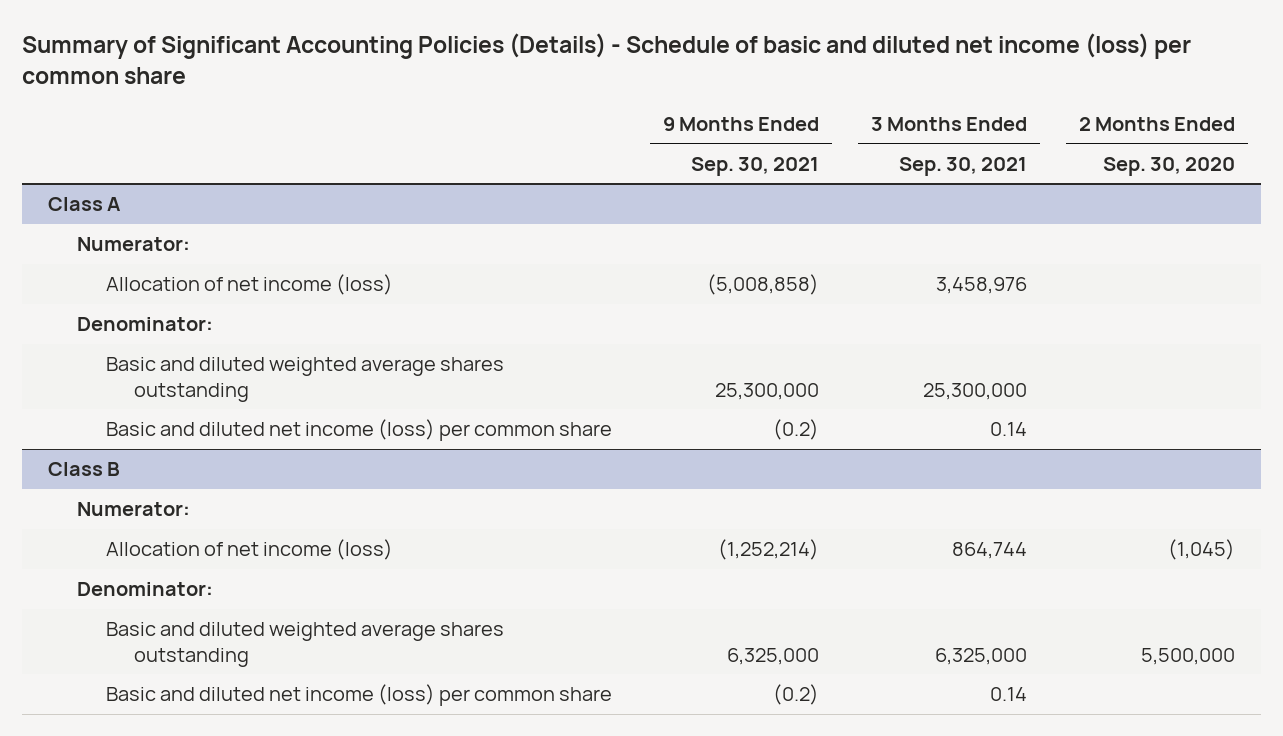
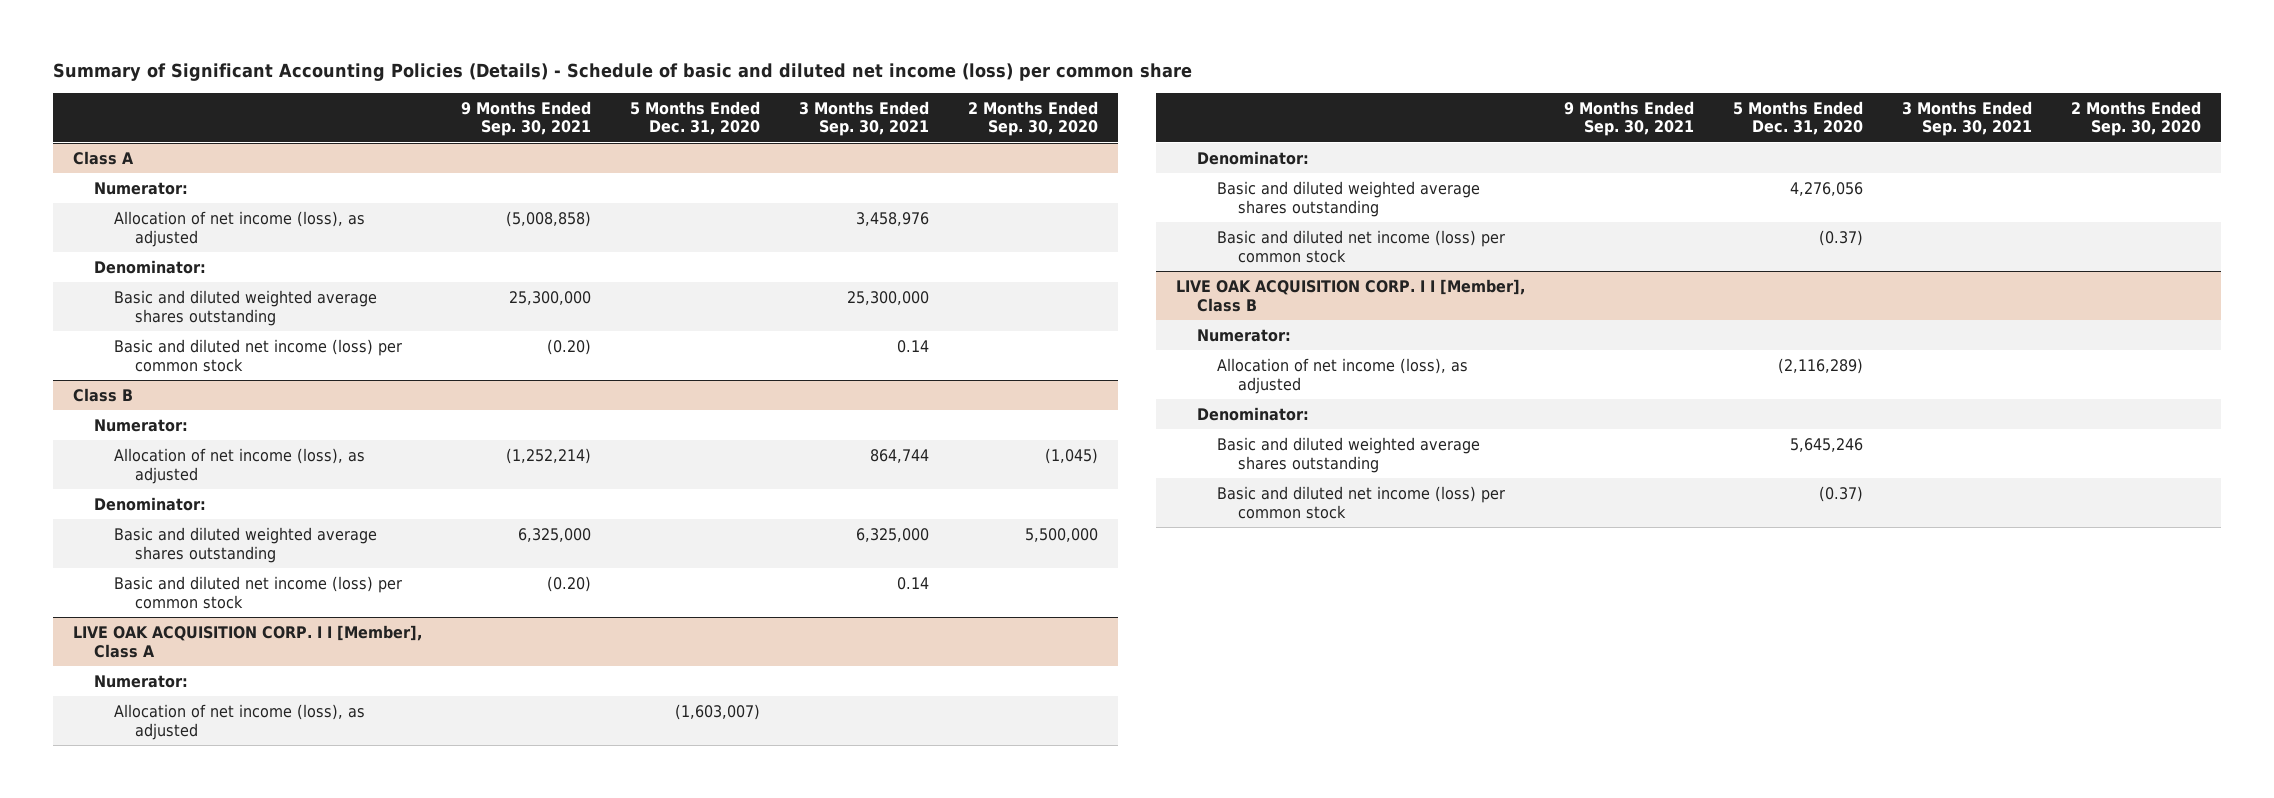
none -> [630,100,761,136] 5 Months Ended Dec. 31, 2020
[105,274,393,296] Allocation of net income (loss) -> [114,210,366,247] Allocation of net income (loss), as adjusted
[105,419,612,442] Basic and diluted net income (loss) per common share -> [114,338,403,372] Basic and diluted net income (loss) per common stock
[773,419,820,441] (0.2) -> [546,338,591,355] (0.20)
[105,539,393,561] Allocation of net income (loss) -> [114,447,366,484] Allocation of net income (loss), as adjusted
[105,684,612,707] Basic and diluted net income (loss) per common share -> [114,575,403,609] Basic and diluted net income (loss) per common stock
[773,684,820,706] (0.2) -> [546,575,591,592] (0.20)
none -> [72,624,422,658] LIVE OAK ACQUISITION CORP. I I [Member], Class A
none -> [93,674,188,688] Numerator:
none -> [114,703,366,740] Allocation of net income (loss), as adjusted
none -> [1196,150,1309,165] Denominator:
none -> [1217,180,1481,217] Basic and diluted weighted average shares outstanding
none -> [1217,229,1506,263] Basic and diluted net income (loss) per common stock
none -> [1175,278,1525,312] LIVE OAK ACQUISITION CORP. I I [Member], Class B
none -> [1196,328,1291,342] Numerator:
none -> [1217,357,1469,394] Allocation of net income (loss), as adjusted
none -> [1196,406,1309,421] Denominator:
none -> [1217,436,1481,473] Basic and diluted weighted average shares outstanding
none -> [1217,485,1506,519] Basic and diluted net income (loss) per common stock

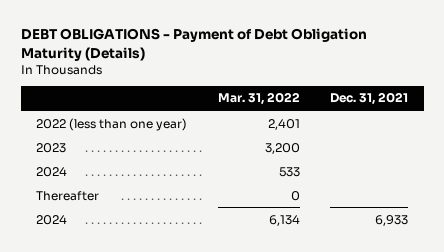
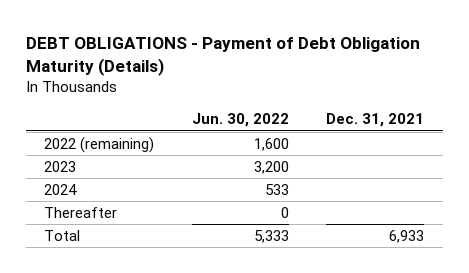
[217,92,300,106] Mar. 31, 2022 -> none
none -> [191,113,289,128] Jun. 30, 2022
[36,117,188,131] 2022 (less than one year) -> [44,136,155,153] 2022 (remaining)
[36,214,68,225] 2024 -> [44,229,81,241] Total

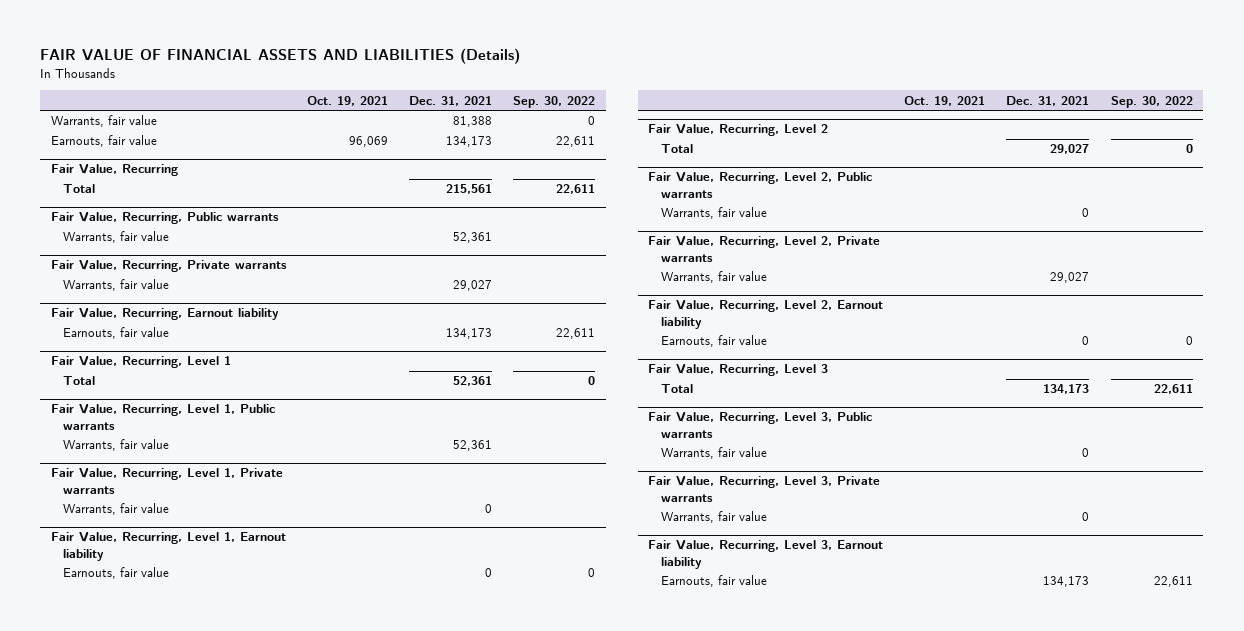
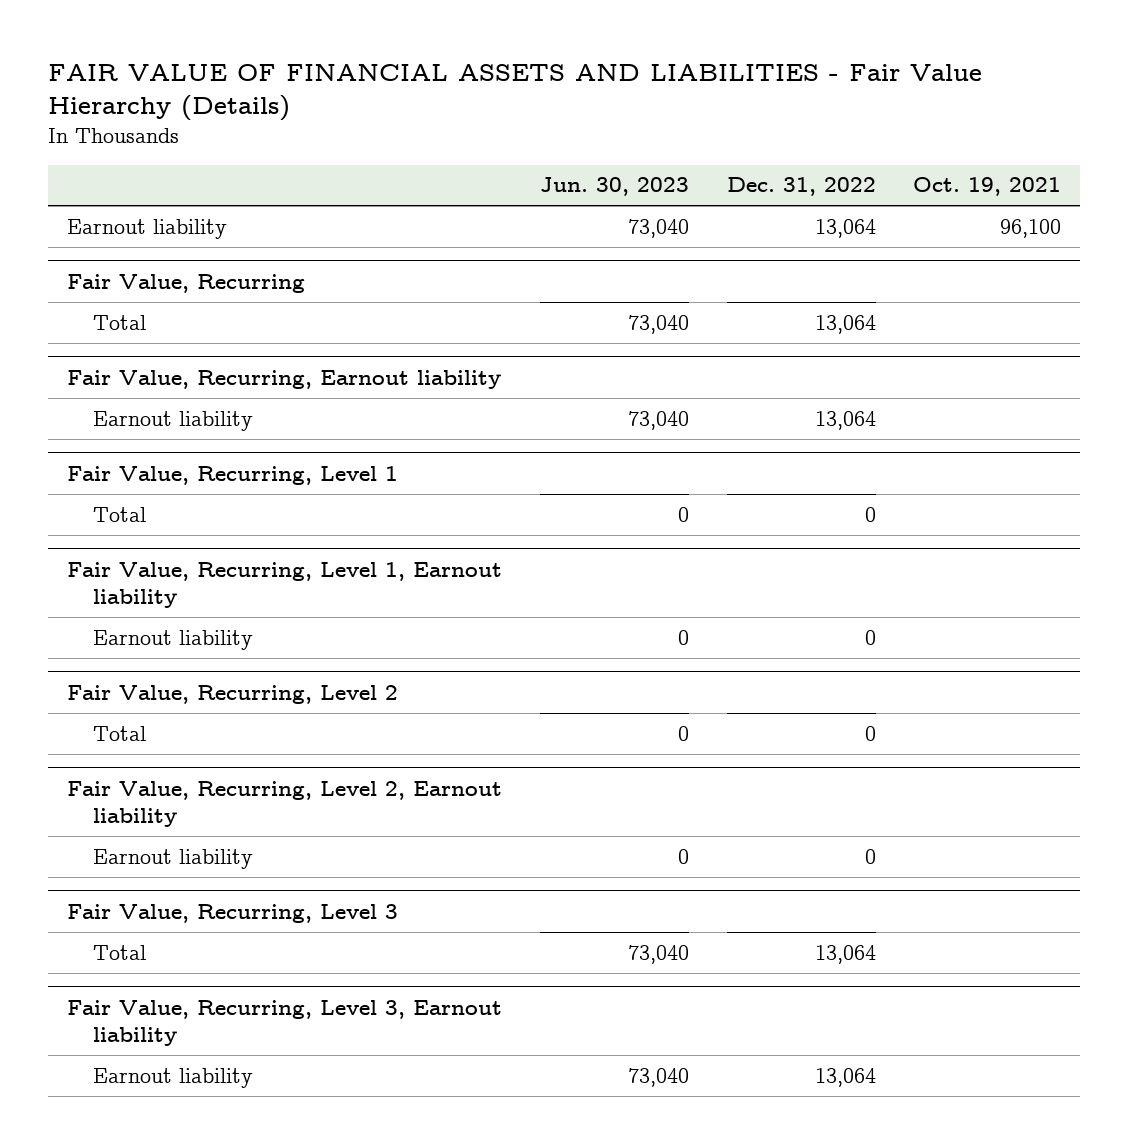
[40,48,521,65] FAIR VALUE OF FINANCIAL ASSETS AND LIABILITIES (Details) -> [48,64,983,122] FAIR VALUE OF FINANCIAL ASSETS AND LIABILITIES - Fair Value Hierarchy (Details)
[409,95,493,106] Dec. 31, 2021 -> none
[513,95,596,108] Sep. 30, 2022 -> none
none -> [539,177,689,197] Jun. 30, 2023
none -> [726,177,876,197] Dec. 31, 2022
[50,115,157,128] Warrants, fair value -> none
[50,135,157,148] Earnouts, fair value -> [66,218,227,239] Earnout liability
[349,136,389,148] 96,069 -> [1000,218,1062,238] 96,100
[50,212,279,225] Fair Value, Recurring, Public warrants -> none
[63,231,170,244] Warrants, fair value -> none
[50,260,287,273] Fair Value, Recurring, Private warrants -> none
[63,279,170,292] Warrants, fair value -> none
[63,327,170,340] Earnouts, fair value -> [93,410,254,431] Earnout liability
[50,404,275,430] Fair Value, Recurring, Level 1, Public warrants -> none
[63,439,170,452] Warrants, fair value -> none
[50,468,283,494] Fair Value, Recurring, Level 1, Private warrants -> none
[63,503,170,516] Warrants, fair value -> none
[63,567,170,580] Earnouts, fair value -> [93,629,254,650] Earnout liability
[648,172,873,198] Fair Value, Recurring, Level 2, Public warrants -> none
[660,207,767,220] Warrants, fair value -> none
[648,236,881,262] Fair Value, Recurring, Level 2, Private warrants -> none
[660,271,767,284] Warrants, fair value -> none
[660,335,767,348] Earnouts, fair value -> [93,848,254,869] Earnout liability
[648,412,873,438] Fair Value, Recurring, Level 3, Public warrants -> none
[660,447,767,460] Warrants, fair value -> none
[648,476,881,502] Fair Value, Recurring, Level 3, Private warrants -> none
[660,511,767,524] Warrants, fair value -> none
[660,575,767,588] Earnouts, fair value -> [93,1067,254,1088] Earnout liability

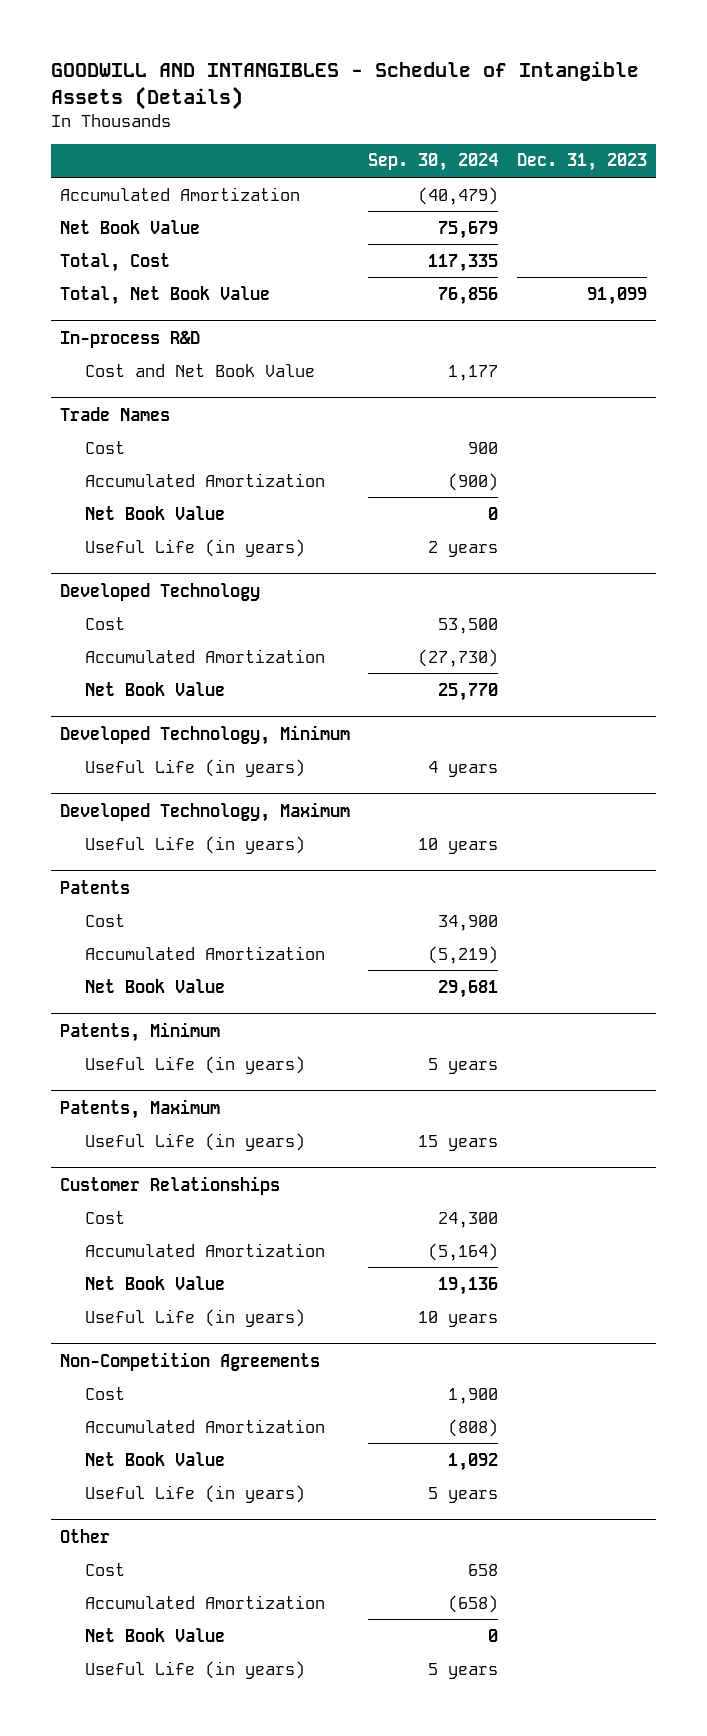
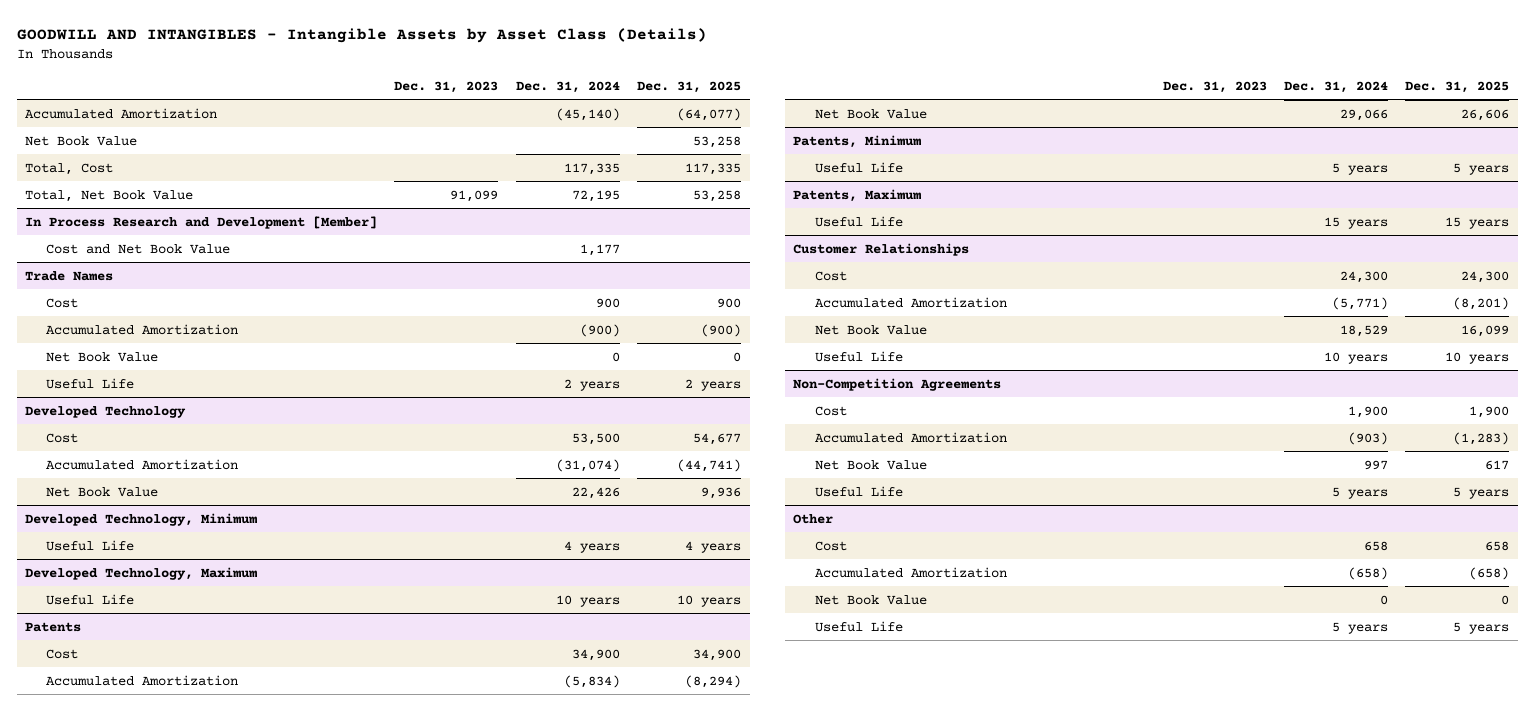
[51,61,640,110] GOODWILL AND INTANGIBLES - Schedule of Intangible Assets (Details) -> [16,27,707,43] GOODWILL AND INTANGIBLES - Intangible Assets by Asset Class (Details)
[368,153,499,172] Sep. 30, 2024 -> none
none -> [515,80,620,93] Dec. 31, 2024
none -> [636,80,741,93] Dec. 31, 2025
[60,329,201,348] In-process R&D -> [25,215,378,229] In Process Research and Development [Member]
[85,538,306,557] Useful Life (in years) -> [46,377,135,389] Useful Life
[85,758,306,777] Useful Life (in years) -> [46,539,135,551] Useful Life
[85,835,306,854] Useful Life (in years) -> [46,593,135,605] Useful Life
[85,1055,306,1074] Useful Life (in years) -> [814,161,903,173] Useful Life
[85,1132,306,1151] Useful Life (in years) -> [814,215,903,227] Useful Life
[85,1308,306,1327] Useful Life (in years) -> [814,350,903,362] Useful Life
[85,1484,306,1503] Useful Life (in years) -> [814,485,903,497] Useful Life
[85,1660,306,1679] Useful Life (in years) -> [814,620,903,632] Useful Life

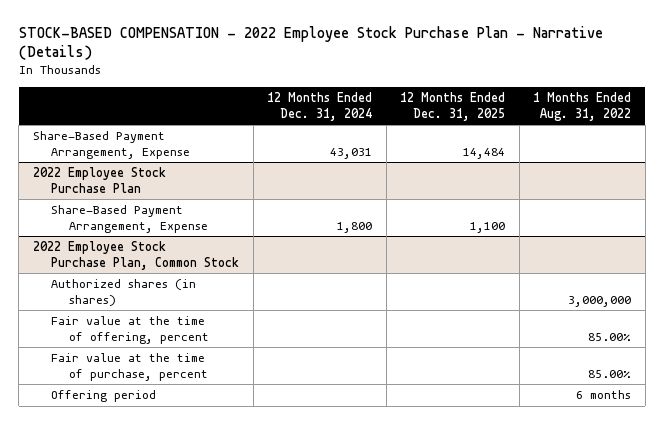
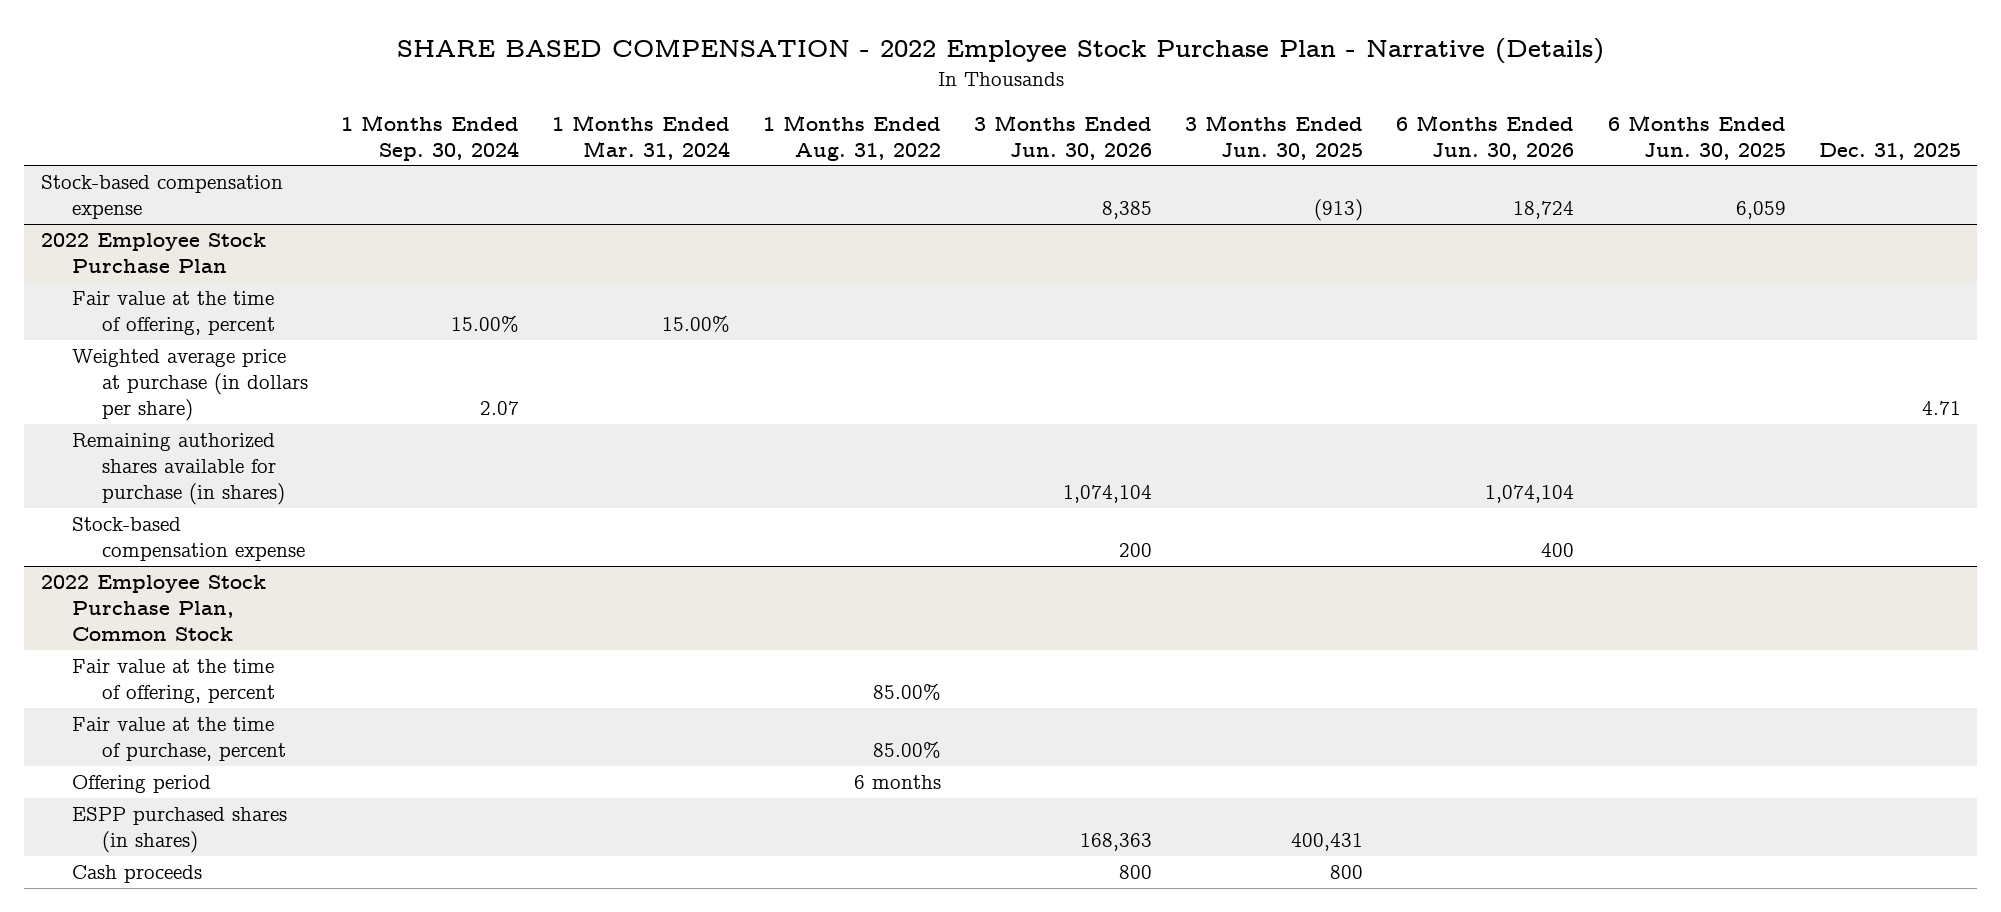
[18,25,603,61] STOCK-BASED COMPENSATION - 2022 Employee Stock Purchase Plan - Narrative (Details) -> [396,38,1604,65] SHARE BASED COMPENSATION - 2022 Employee Stock Purchase Plan - Narrative (Details)
[267,92,373,121] 12 Months Ended Dec. 31, 2024 -> none
[400,92,506,121] 12 Months Ended Dec. 31, 2025 -> none
none -> [341,114,520,161] 1 Months Ended Sep. 30, 2024
none -> [552,114,731,160] 1 Months Ended Mar. 31, 2024
none -> [974,114,1153,160] 3 Months Ended Jun. 30, 2026
none -> [1185,114,1364,160] 3 Months Ended Jun. 30, 2025
none -> [1396,114,1575,160] 6 Months Ended Jun. 30, 2026
none -> [1607,114,1786,160] 6 Months Ended Jun. 30, 2025
none -> [1818,142,1961,160] Dec. 31, 2025
[32,131,190,159] Share-Based Payment Arrangement, Expense -> [40,175,283,220] Stock-based compensation expense
none -> [71,291,276,336] Fair value at the time of offering, percent
none -> [71,349,309,422] Weighted average price at purchase (in dollars per share)
none -> [71,433,286,506] Remaining authorized shares available for purchase (in shares)
[50,205,209,233] Share-Based Payment Arrangement, Expense -> [71,517,306,562] Stock-based compensation expense
[50,279,196,306] Authorized shares (in shares) -> none
none -> [71,807,287,854] ESPP purchased shares (in shares)
none -> [71,865,202,884] Cash proceeds

